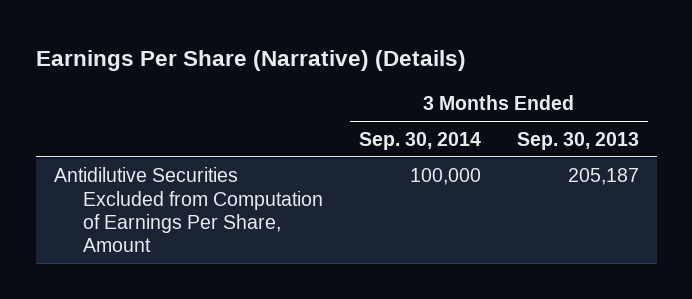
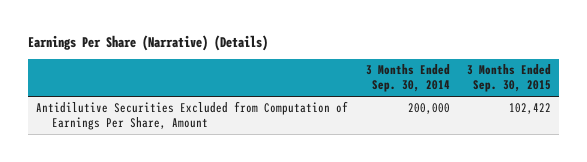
[516,131,639,150] Sep. 30, 2013 -> none
none -> [466,64,551,93] 3 Months Ended Sep. 30, 2015
[409,168,481,186] 100,000 -> [407,103,450,115] 200,000

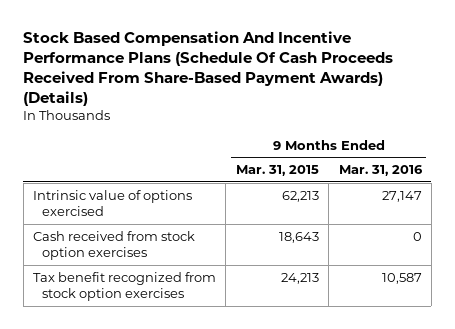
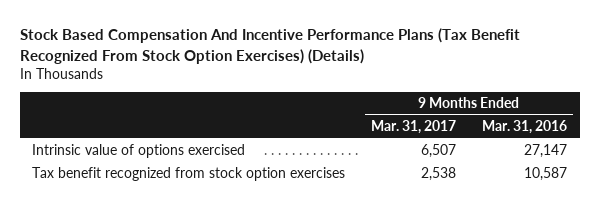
[23,31,394,107] Stock Based Compensation And Incentive Performance Plans (Schedule Of Cash Proceeds Received From Share-Based Payment Awards) (Details) -> [19,28,520,64] Stock Based Compensation And Incentive Performance Plans (Tax Benefit Recognized From Stock Option Exercises) (Details)
[235,165,319,177] Mar. 31, 2015 -> none
none -> [371,120,457,135] Mar. 31, 2017
[33,230,196,261] Cash received from stock option exercises -> none

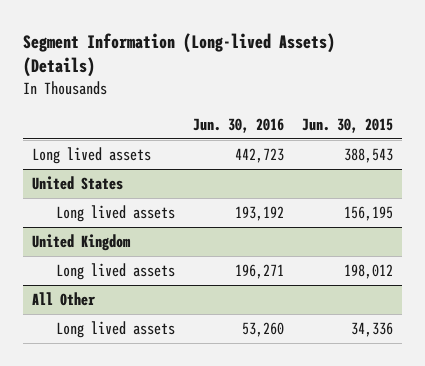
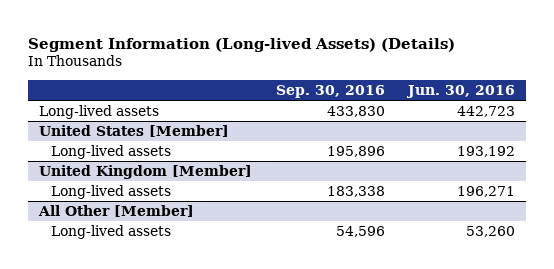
[301,117,393,133] Jun. 30, 2015 -> none
none -> [275,84,385,98] Sep. 30, 2016
[32,147,152,165] Long lived assets -> [39,105,160,120] Long-lived assets
[32,176,124,191] United States -> [39,125,230,138] United States [Member]
[56,205,176,223] Long lived assets -> [50,145,171,160] Long-lived assets
[32,234,132,252] United Kingdom -> [39,165,253,180] United Kingdom [Member]
[56,263,176,281] Long lived assets -> [50,185,171,200] Long-lived assets
[32,292,97,307] All Other -> [38,205,195,218] All Other [Member]
[56,321,176,339] Long lived assets -> [50,225,171,240] Long-lived assets

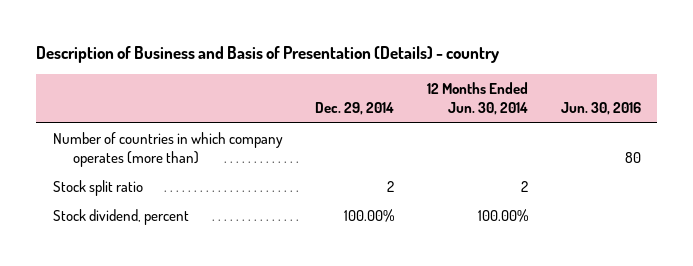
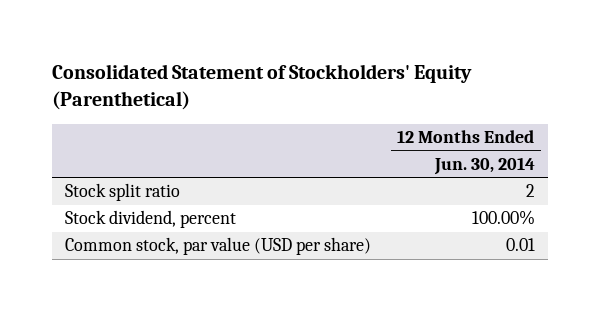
[36,46,500,64] Description of Business and Basis of Presentation (Details) - country -> [52,64,473,111] Consolidated Statement of Stockholders' Equity (Parenthetical)
[315,102,395,116] Dec. 29, 2014 -> none
[560,102,641,116] Jun. 30, 2016 -> none
[52,132,283,168] Number of countries in which company operates (more than) -> none
none -> [65,237,372,256] Common stock, par value (USD per share)

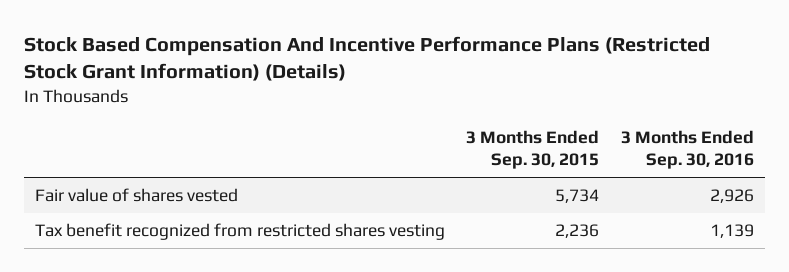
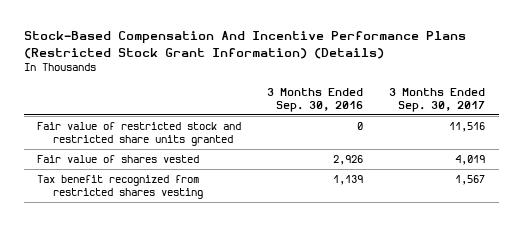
[23,36,710,82] Stock Based Compensation And Incentive Performance Plans (Restricted Stock Grant Information) (Details) -> [23,31,466,59] Stock-Based Compensation And Incentive Performance Plans (Restricted Stock Grant Information) (Details)
[466,129,600,170] 3 Months Ended Sep. 30, 2015 -> none
none -> [389,87,486,112] 3 Months Ended Sep. 30, 2017
none -> [37,122,242,146] Fair value of restricted stock and restricted share units granted

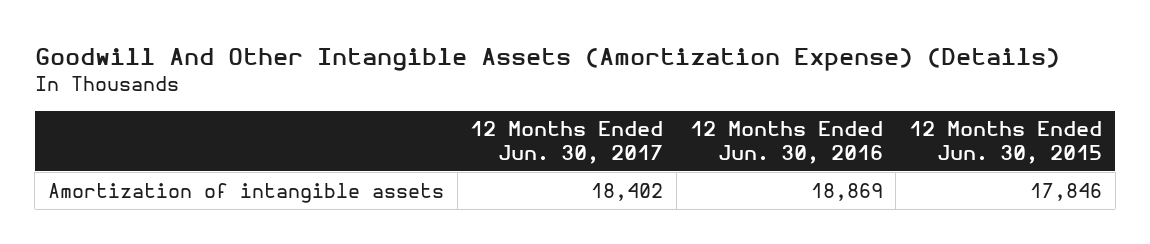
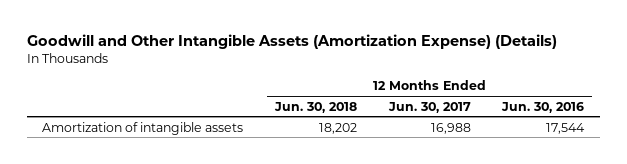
[34,48,1060,72] Goodwill And Other Intangible Assets (Amortization Expense) (Details) -> [26,34,557,50] Goodwill and Other Intangible Assets (Amortization Expense) (Details)
[909,121,1103,164] 12 Months Ended Jun. 30, 2015 -> none
none -> [274,101,358,113] Jun. 30, 2018
[591,182,664,201] 18,402 -> [430,122,471,134] 16,988
[810,182,883,201] 18,869 -> [546,122,586,134] 17,544

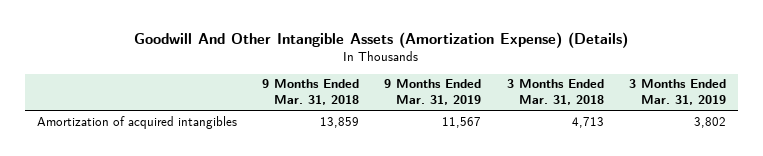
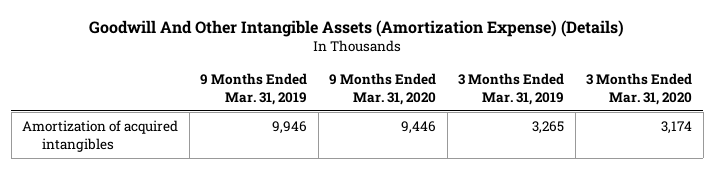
[262,79,360,106] 9 Months Ended Mar. 31, 2018 -> none
[506,79,604,106] 3 Months Ended Mar. 31, 2018 -> none
none -> [329,72,437,105] 9 Months Ended Mar. 31, 2020
none -> [586,72,693,105] 3 Months Ended Mar. 31, 2020
[442,116,482,128] 11,567 -> [272,120,308,134] 9,946
[693,116,726,128] 3,802 -> [532,120,565,134] 3,265

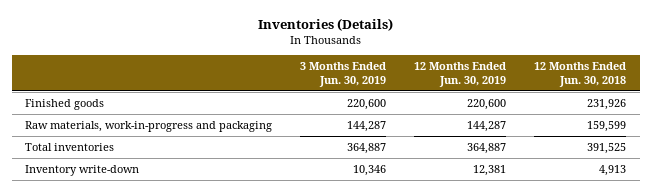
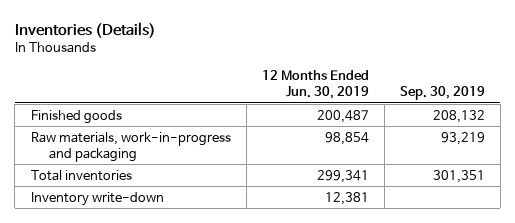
[300,62,387,87] 3 Months Ended Jun. 30, 2019 -> none
[533,62,626,87] 12 Months Ended Jun. 30, 2018 -> none
none -> [399,86,485,101] Sep. 30, 2019
[467,98,507,110] 220,600 -> [316,109,369,123] 200,487
[467,120,507,132] 144,287 -> [324,131,369,145] 98,854
[467,142,507,154] 364,887 -> [316,169,369,183] 299,341

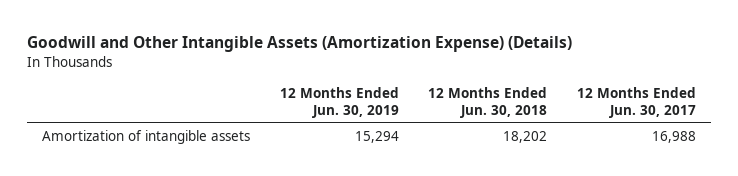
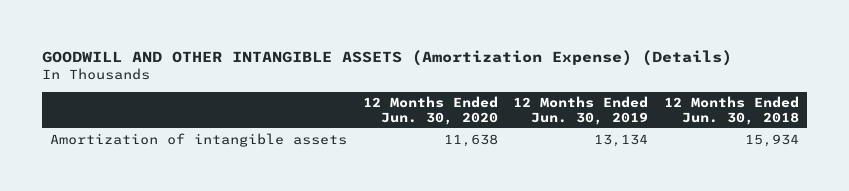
[27,36,573,53] Goodwill and Other Intangible Assets (Amortization Expense) (Details) -> [42,50,733,67] GOODWILL AND OTHER INTANGIBLE ASSETS (Amortization Expense) (Details)
[577,86,697,118] 12 Months Ended Jun. 30, 2017 -> none
none -> [362,95,498,125] 12 Months Ended Jun. 30, 2020
[354,131,399,144] 15,294 -> [594,133,649,147] 13,134
[503,131,548,144] 18,202 -> [745,133,800,147] 15,934

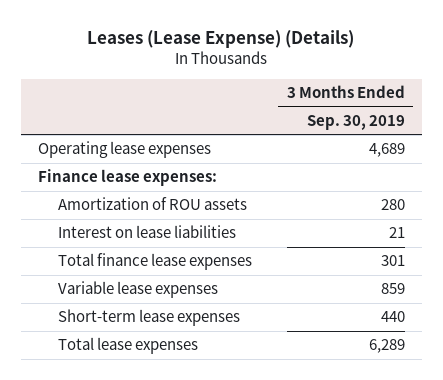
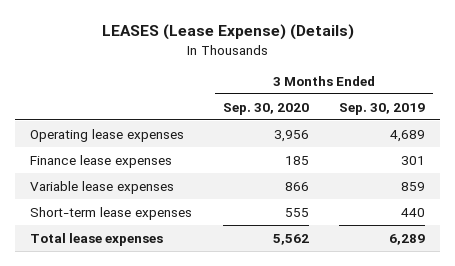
[87,30,355,49] Leases (Lease Expense) (Details) -> [101,24,354,41] LEASES (Lease Expense) (Details)
none -> [222,102,309,115] Sep. 30, 2020
[38,169,218,187] Finance lease expenses: -> none
[58,197,248,211] Amortization of ROU assets -> none
[58,225,237,239] Interest on lease liabilities -> none
[58,253,253,271] Total finance lease expenses -> [30,154,173,168] Finance lease expenses

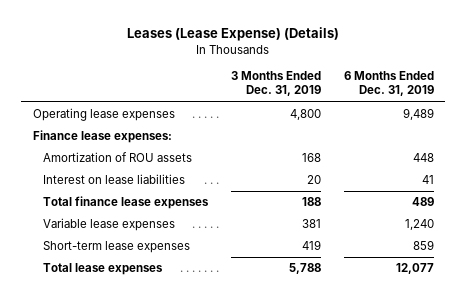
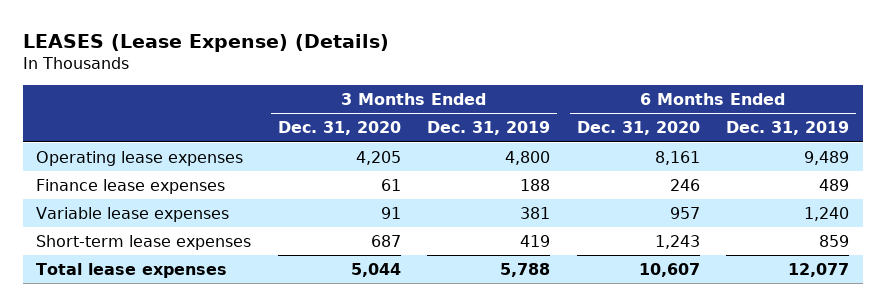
[127,27,340,42] Leases (Lease Expense) (Details) -> [22,33,389,52] LEASES (Lease Expense) (Details)
none -> [277,121,401,136] Dec. 31, 2020
none -> [576,121,700,136] Dec. 31, 2020
[32,130,172,144] Finance lease expenses: -> none
[42,152,192,163] Amortization of ROU assets -> none
[42,174,185,185] Interest on lease liabilities -> none
[42,196,209,210] Total finance lease expenses -> [36,178,226,194] Finance lease expenses

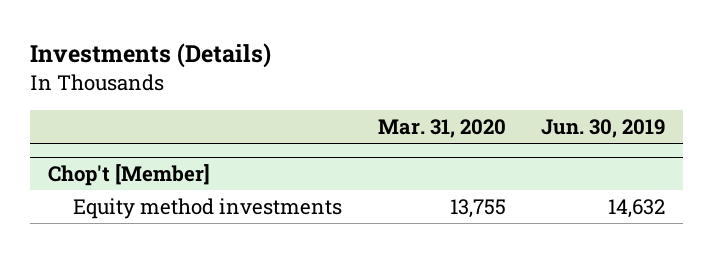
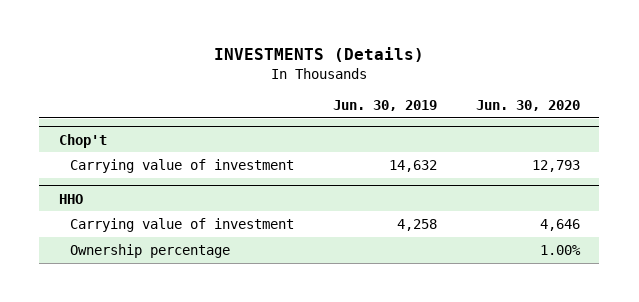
[30,42,272,68] Investments (Details) -> [214,47,425,63] INVESTMENTS (Details)
[377,119,506,139] Mar. 31, 2020 -> none
none -> [475,99,580,111] Jun. 30, 2020
[47,164,210,187] Chop't [Member] -> [58,133,107,148] Chop't
[72,198,342,220] Equity method investments -> [69,158,294,173] Carrying value of investment
none -> [58,193,83,204] HHO
none -> [69,217,294,232] Carrying value of investment
none -> [69,243,230,258] Ownership percentage

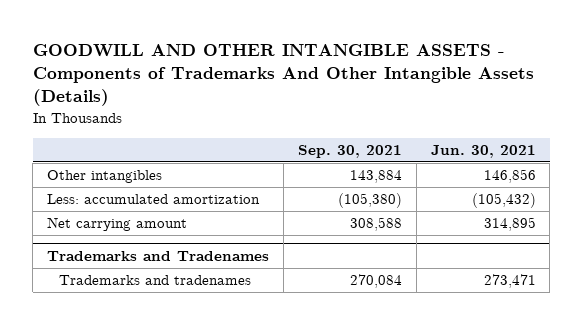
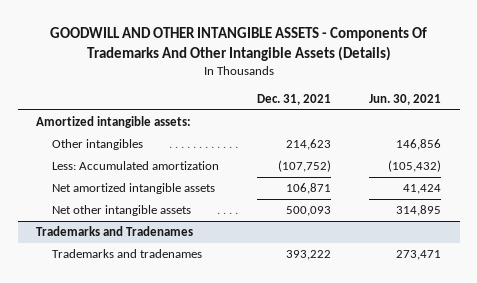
[32,43,534,107] GOODWILL AND OTHER INTANGIBLE ASSETS - Components of Trademarks And Other Intangible Assets (Details) -> [49,26,427,61] GOODWILL AND OTHER INTANGIBLE ASSETS - Components Of Trademarks And Other Intangible Assets (Details)
[297,144,402,158] Sep. 30, 2021 -> none
none -> [257,94,332,106] Dec. 31, 2021
none -> [36,116,192,129] Amortized intangible assets:
[47,194,261,205] Less: accumulated amortization -> [52,161,220,171] Less: Accumulated amortization
none -> [52,183,216,195] Net amortized intangible assets
[47,217,188,232] Net carrying amount -> [52,205,192,217] Net other intangible assets

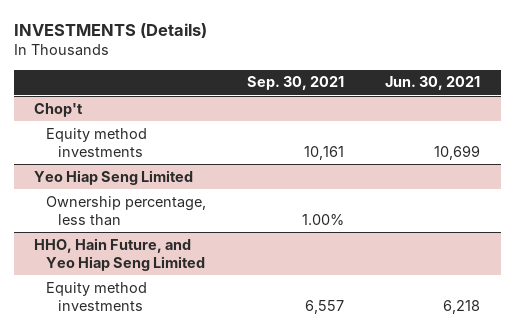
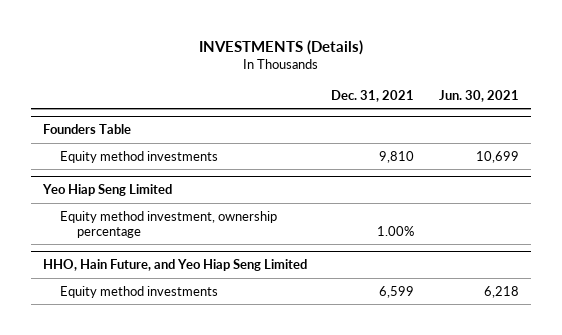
[247,76,345,91] Sep. 30, 2021 -> none
none -> [331,90,415,103] Dec. 31, 2021
[34,102,84,117] Chop't -> none
none -> [43,124,132,135] Founders Table
[46,195,207,227] Ownership percentage, less than -> [60,210,278,239] Equity method investment, ownership percentage

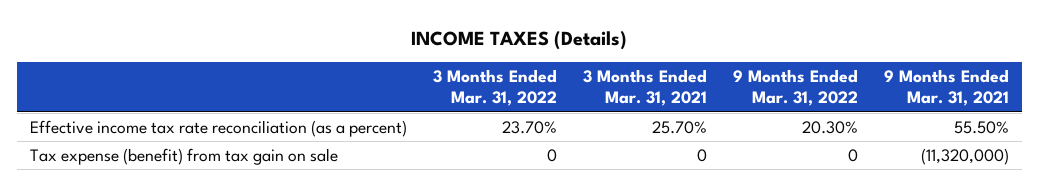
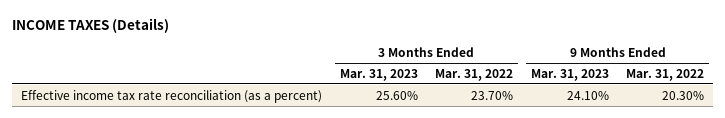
[582,69,707,107] 3 Months Ended Mar. 31, 2021 -> none
[883,69,1009,107] 9 Months Ended Mar. 31, 2021 -> none
none -> [339,68,418,81] Mar. 31, 2023
none -> [530,68,609,81] Mar. 31, 2023
[30,147,339,165] Tax expense (benefit) from tax gain on sale -> none

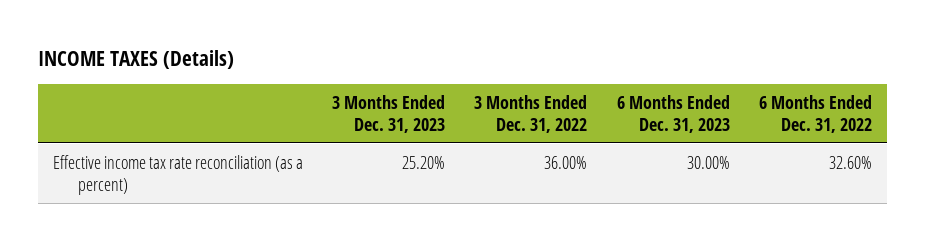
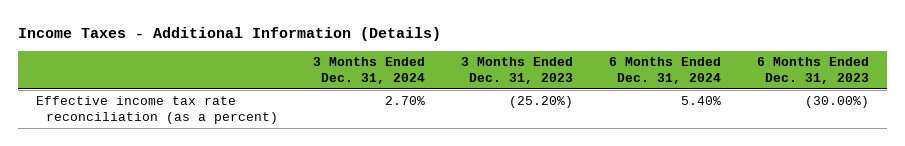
[37,50,234,70] INCOME TAXES (Details) -> [17,27,441,42] Income Taxes - Additional Information (Details)
[474,94,588,134] 3 Months Ended Dec. 31, 2022 -> none
[759,94,873,134] 6 Months Ended Dec. 31, 2022 -> none
none -> [313,57,426,85] 3 Months Ended Dec. 31, 2024
none -> [609,57,722,85] 6 Months Ended Dec. 31, 2024
[401,155,445,169] 25.20% -> [509,96,574,109] (25.20%)
[686,155,730,169] 30.00% -> [805,96,870,109] (30.00%)

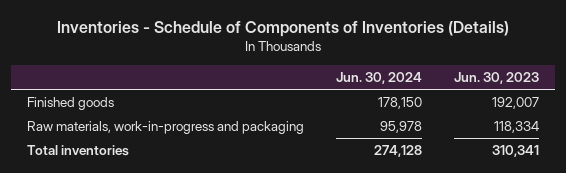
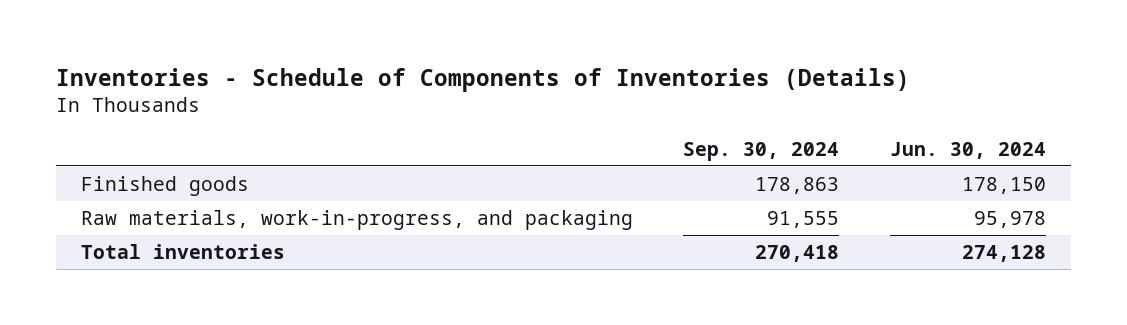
[453,72,539,85] Jun. 30, 2023 -> none
none -> [683,141,840,161] Sep. 30, 2024
[27,121,305,135] Raw materials, work-in-progress and packaging -> [80,210,633,231] Raw materials, work-in-progress, and packaging

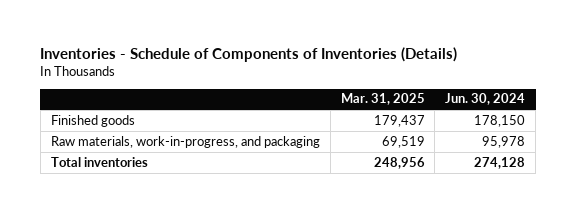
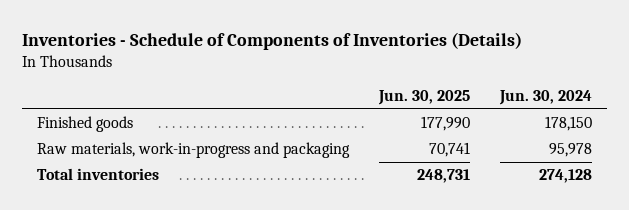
[340,93,425,106] Mar. 31, 2025 -> none
none -> [377,90,470,106] Jun. 30, 2025
[50,135,320,148] Raw materials, work-in-progress, and packaging -> [37,142,351,159] Raw materials, work-in-progress and packaging

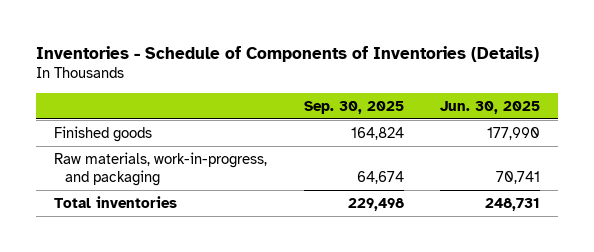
[498,90,592,106] Jun. 30, 2024 -> none
none -> [303,100,404,114] Sep. 30, 2025
[37,142,351,159] Raw materials, work-in-progress and packaging -> [54,151,268,187] Raw materials, work-in-progress, and packaging

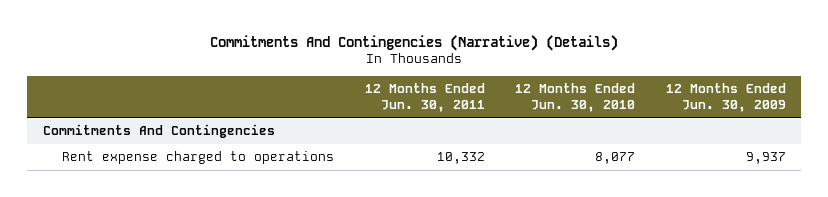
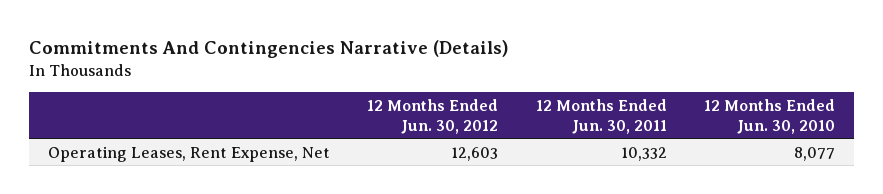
[210,34,619,51] Commitments And Contingencies (Narrative) (Details) -> [29,40,510,59] Commitments And Contingencies Narrative (Details)
[665,82,786,112] 12 Months Ended Jun. 30, 2009 -> none
none -> [367,99,499,134] 12 Months Ended Jun. 30, 2012
[42,124,275,139] Commitments And Contingencies -> none
[62,151,335,165] Rent expense charged to operations -> [47,145,330,162] Operating Leases, Rent Expense, Net

